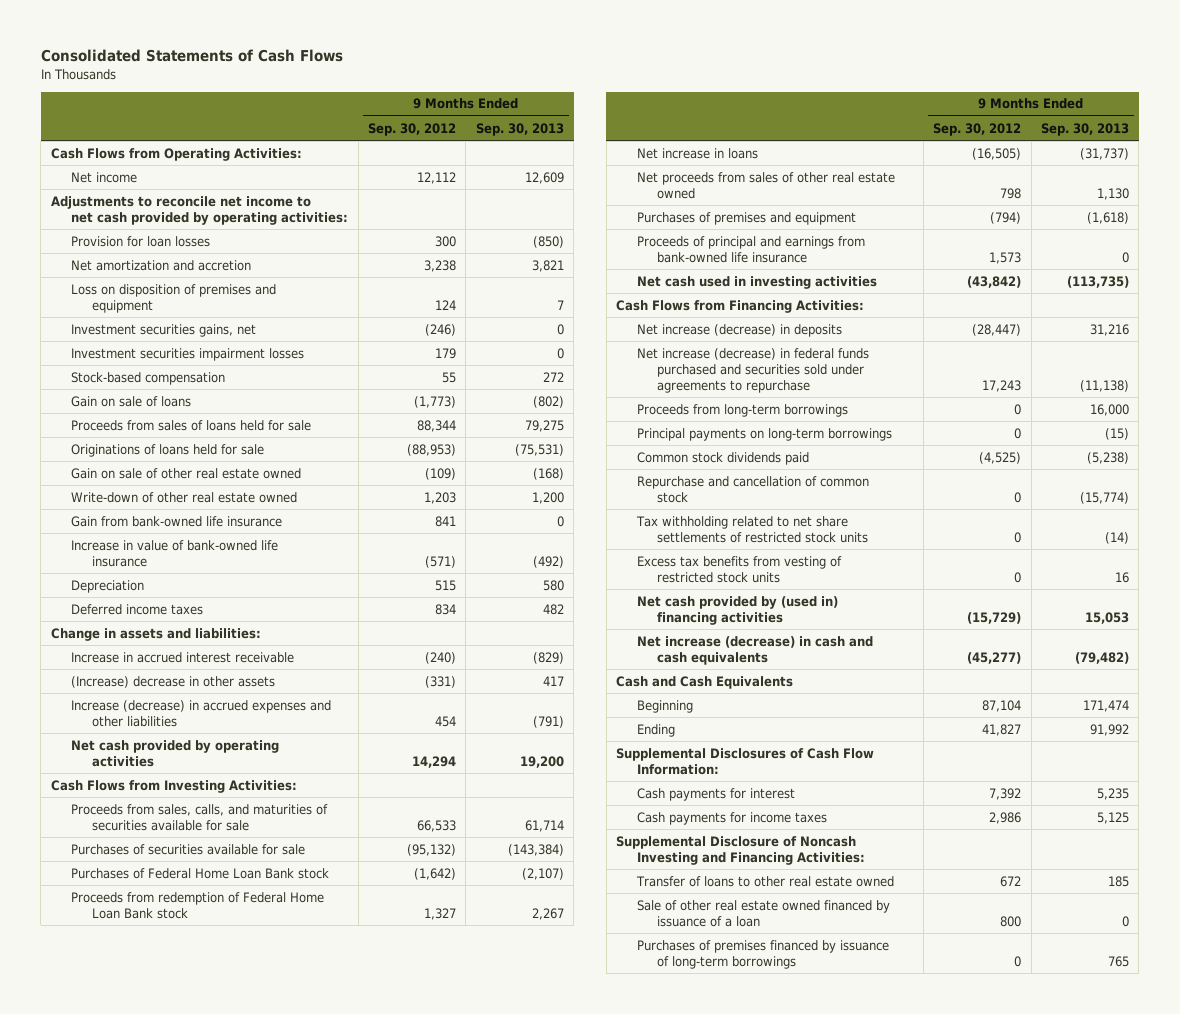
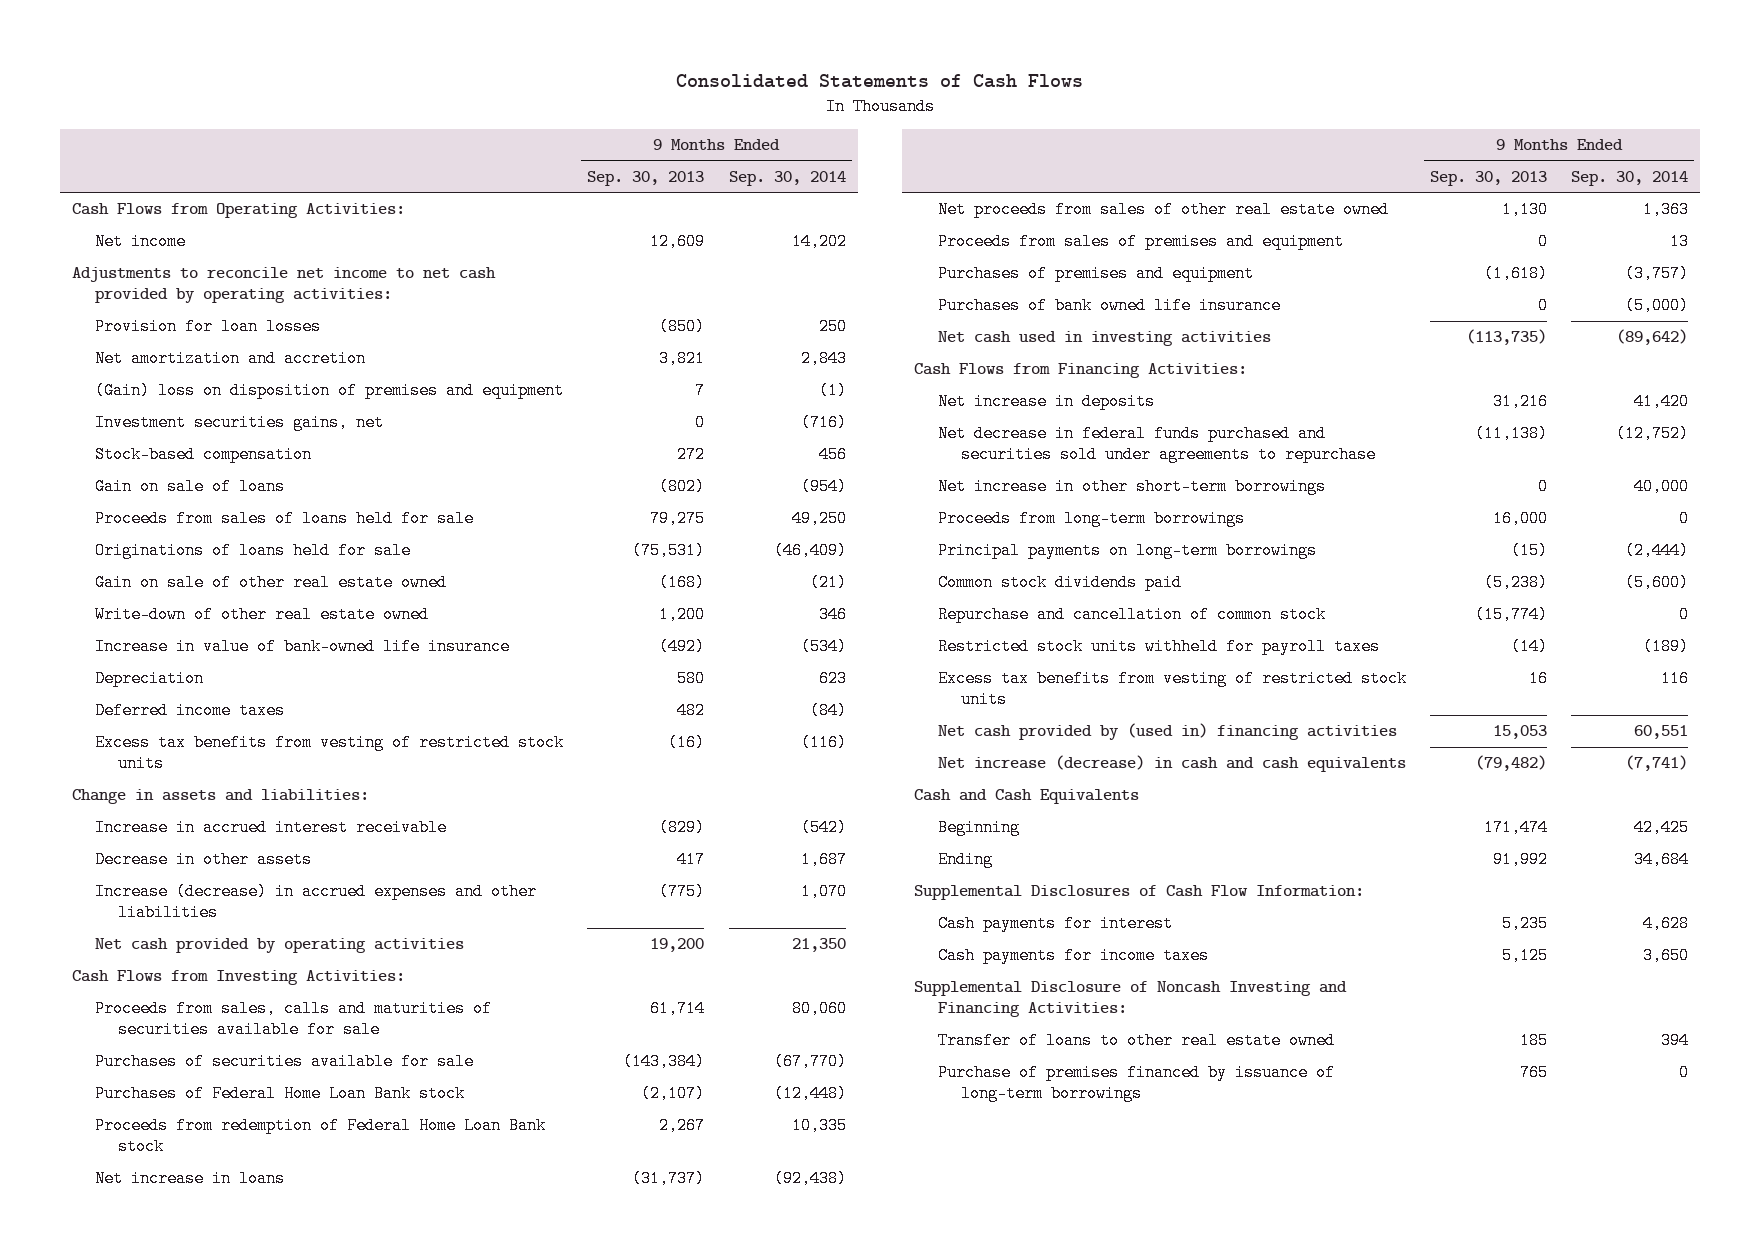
[368,122,457,136] Sep. 30, 2012 -> none
none -> [728,170,846,186] Sep. 30, 2014
[71,283,277,313] Loss on disposition of premises and equipment -> [94,382,564,400] (Gain) loss on disposition of premises and equipment
[71,347,305,361] Investment securities impairment losses -> none
[71,515,283,527] Gain from bank-owned life insurance -> none
none -> [94,734,564,773] Excess tax benefits from vesting of restricted stock units
[71,675,276,688] (Increase) decrease in other assets -> [94,851,312,869] Decrease in other assets
[532,715,564,728] (791) -> [659,883,706,901] (775)
[71,803,329,831] Proceeds from sales, calls, and maturities of securities available for sale -> [94,1000,492,1039] Proceeds from sales, calls and maturities of securities available for sale
none -> [937,233,1344,251] Proceeds from sales of premises and equipment
[636,235,865,263] Proceeds of principal and earnings from bank-owned life insurance -> none
none -> [937,297,1281,315] Purchases of bank owned life insurance
[636,323,842,337] Net increase (decrease) in deposits -> [937,393,1155,411] Net increase in deposits
[636,347,869,393] Net increase (decrease) in federal funds purchased and securities sold under agreements to repurchase -> [937,425,1376,464] Net decrease in federal funds purchased and securities sold under agreements to repurchase
none -> [937,478,1326,496] Net increase in other short-term borrowings
[635,515,869,543] Tax withholding related to net share settlements of restricted stock units -> [937,638,1380,656] Restricted stock units withheld for payroll taxes
[636,899,890,927] Sale of other real estate owned financed by issuance of a loan -> none
[636,939,889,969] Purchases of premises financed by issuance of long-term borrowings -> [937,1064,1335,1103] Purchase of premises financed by issuance of long-term borrowings

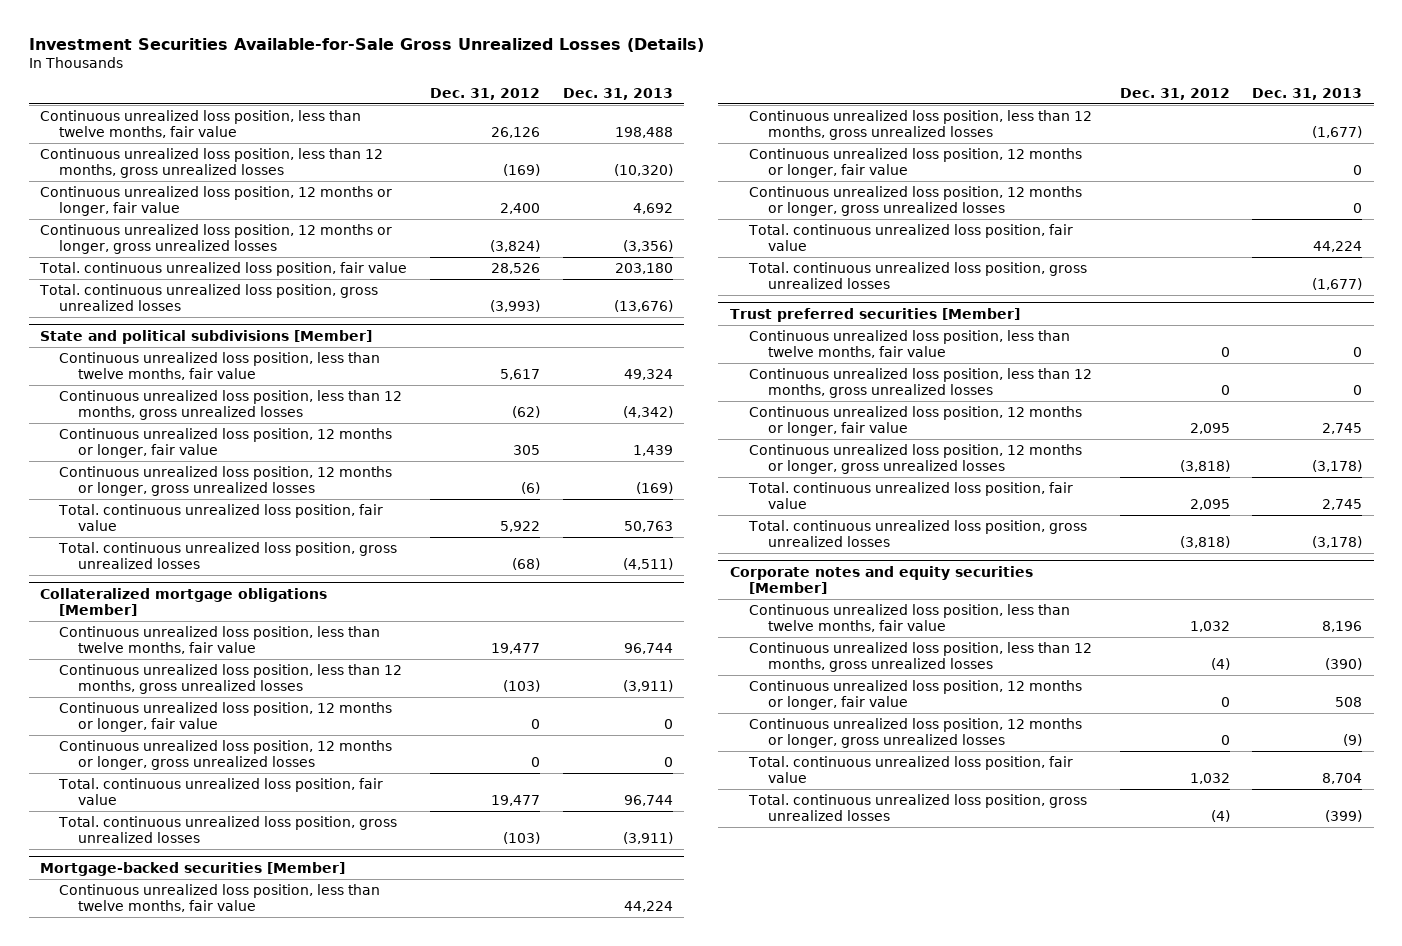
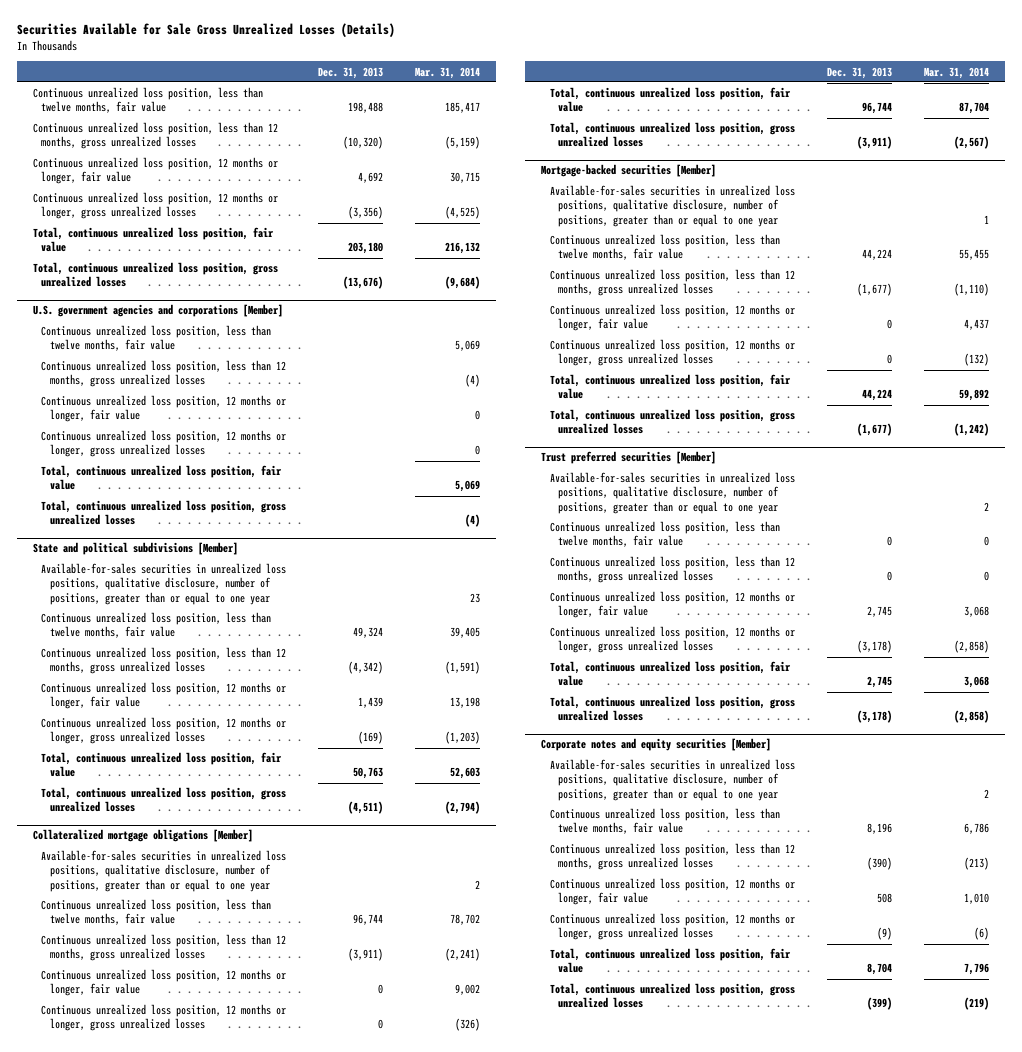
[28,37,704,52] Investment Securities Available-for-Sale Gross Unrealized Losses (Details) -> [16,23,395,38] Securities Available for Sale Gross Unrealized Losses (Details)
[429,87,540,100] Dec. 31, 2012 -> none
none -> [415,66,481,79] Mar. 31, 2014
[38,262,407,277] Total. continuous unrealized loss position, fair value -> [32,227,274,253] Total, continuous unrealized loss position, fair value
[38,284,378,312] Total. continuous unrealized loss position, gross unrealized losses -> [32,262,278,288] Total, continuous unrealized loss position, gross unrealized losses
none -> [32,304,283,318] U.S. government agencies and corporations [Member]
none -> [41,325,272,352] Continuous unrealized loss position, less than twelve months, fair value
none -> [41,360,287,388] Continuous unrealized loss position, less than 12 months, gross unrealized losses
none -> [41,395,287,423] Continuous unrealized loss position, 12 months or longer, fair value
none -> [41,430,287,458] Continuous unrealized loss position, 12 months or longer, gross unrealized losses
none -> [41,465,283,491] Total, continuous unrealized loss position, fair value
none -> [41,500,287,526] Total, continuous unrealized loss position, gross unrealized losses
none -> [41,563,287,605] Available-for-sales securities in unrealized loss positions, qualitative disclosure, number of positions, greater than or equal to one year
[57,504,383,532] Total. continuous unrealized loss position, fair value -> [41,752,283,778] Total, continuous unrealized loss position, fair value
[57,542,397,570] Total. continuous unrealized loss position, gross unrealized losses -> [41,787,287,813] Total, continuous unrealized loss position, gross unrealized losses
none -> [41,850,287,892] Available-for-sales securities in unrealized loss positions, qualitative disclosure, number of positions, greater than or equal to one year
[57,778,383,806] Total. continuous unrealized loss position, fair value -> [549,87,791,113] Total, continuous unrealized loss position, fair value
[57,816,397,844] Total. continuous unrealized loss position, gross unrealized losses -> [549,122,795,148] Total, continuous unrealized loss position, gross unrealized losses
none -> [549,185,795,227] Available-for-sales securities in unrealized loss positions, qualitative disclosure, number of positions, greater than or equal to one year
[747,224,1073,252] Total. continuous unrealized loss position, fair value -> [549,374,791,400] Total, continuous unrealized loss position, fair value
[747,262,1087,290] Total. continuous unrealized loss position, gross unrealized losses -> [549,409,795,435] Total, continuous unrealized loss position, gross unrealized losses
none -> [549,472,795,514] Available-for-sales securities in unrealized loss positions, qualitative disclosure, number of positions, greater than or equal to one year
[747,482,1073,510] Total. continuous unrealized loss position, fair value -> [549,661,791,687] Total, continuous unrealized loss position, fair value
[747,520,1087,548] Total. continuous unrealized loss position, gross unrealized losses -> [549,696,795,722] Total, continuous unrealized loss position, gross unrealized losses
none -> [549,759,795,801] Available-for-sales securities in unrealized loss positions, qualitative disclosure, number of positions, greater than or equal to one year
[747,756,1073,784] Total. continuous unrealized loss position, fair value -> [549,948,791,974] Total, continuous unrealized loss position, fair value
[747,794,1087,822] Total. continuous unrealized loss position, gross unrealized losses -> [549,983,795,1009] Total, continuous unrealized loss position, gross unrealized losses

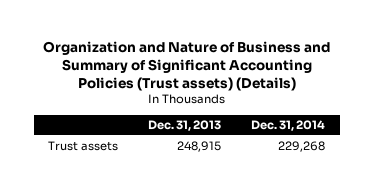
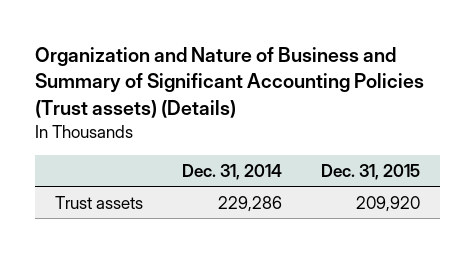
[148,120,222,132] Dec. 31, 2013 -> none
none -> [321,163,421,180] Dec. 31, 2015
[277,141,325,153] 229,268 -> [218,195,283,212] 229,286

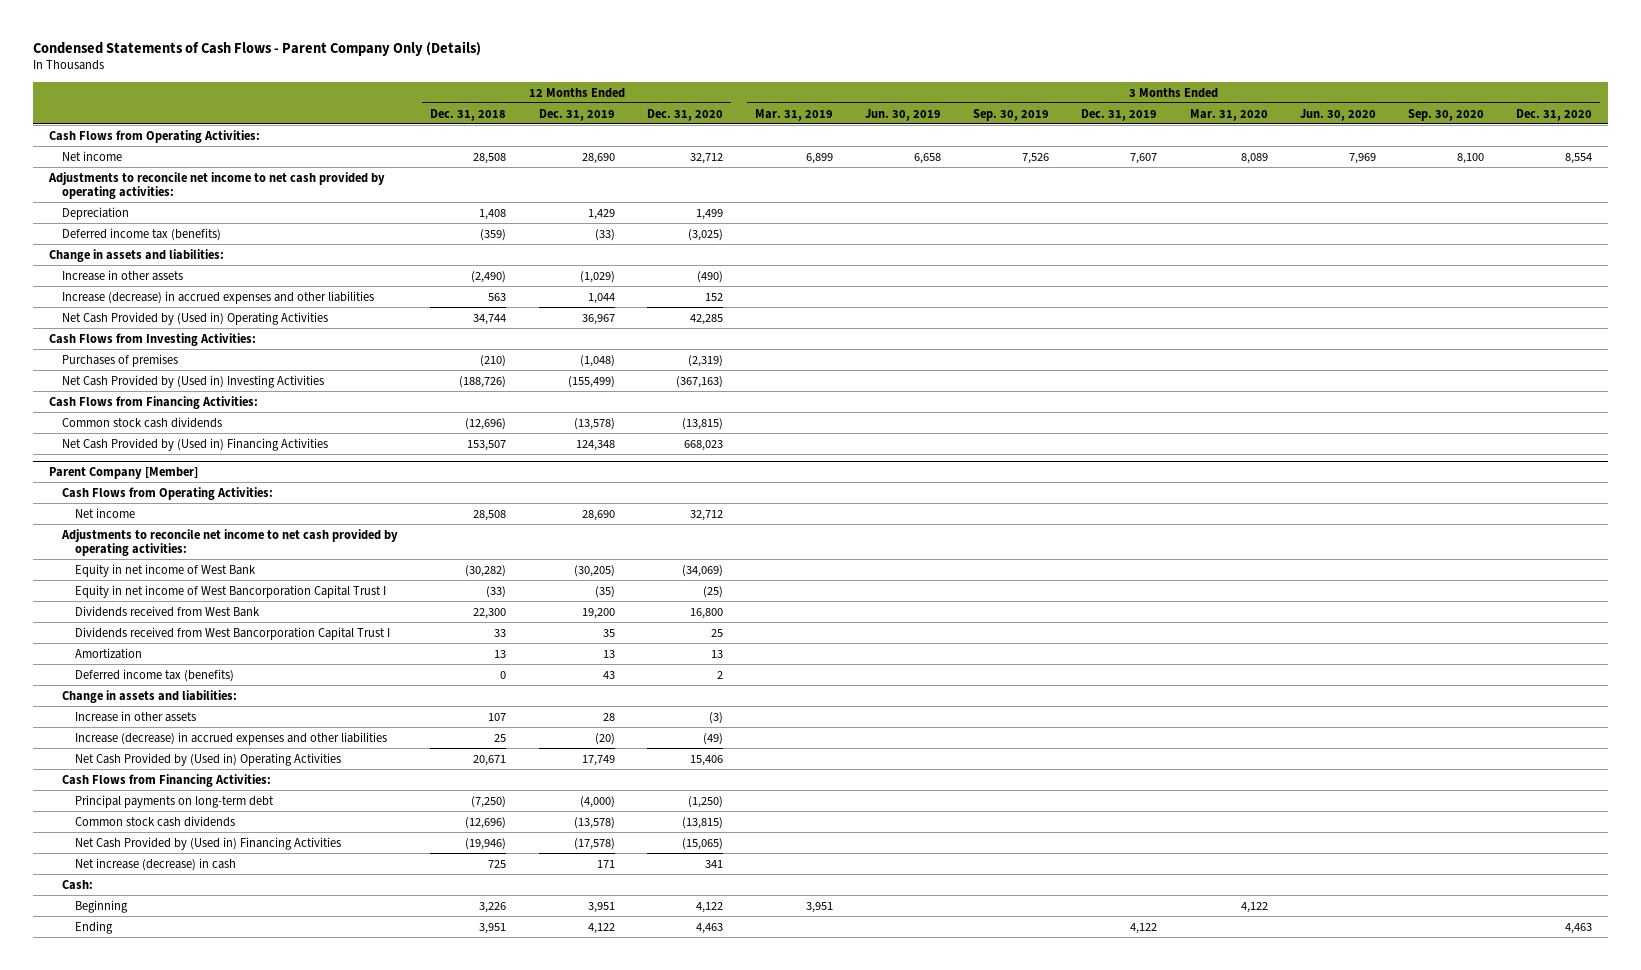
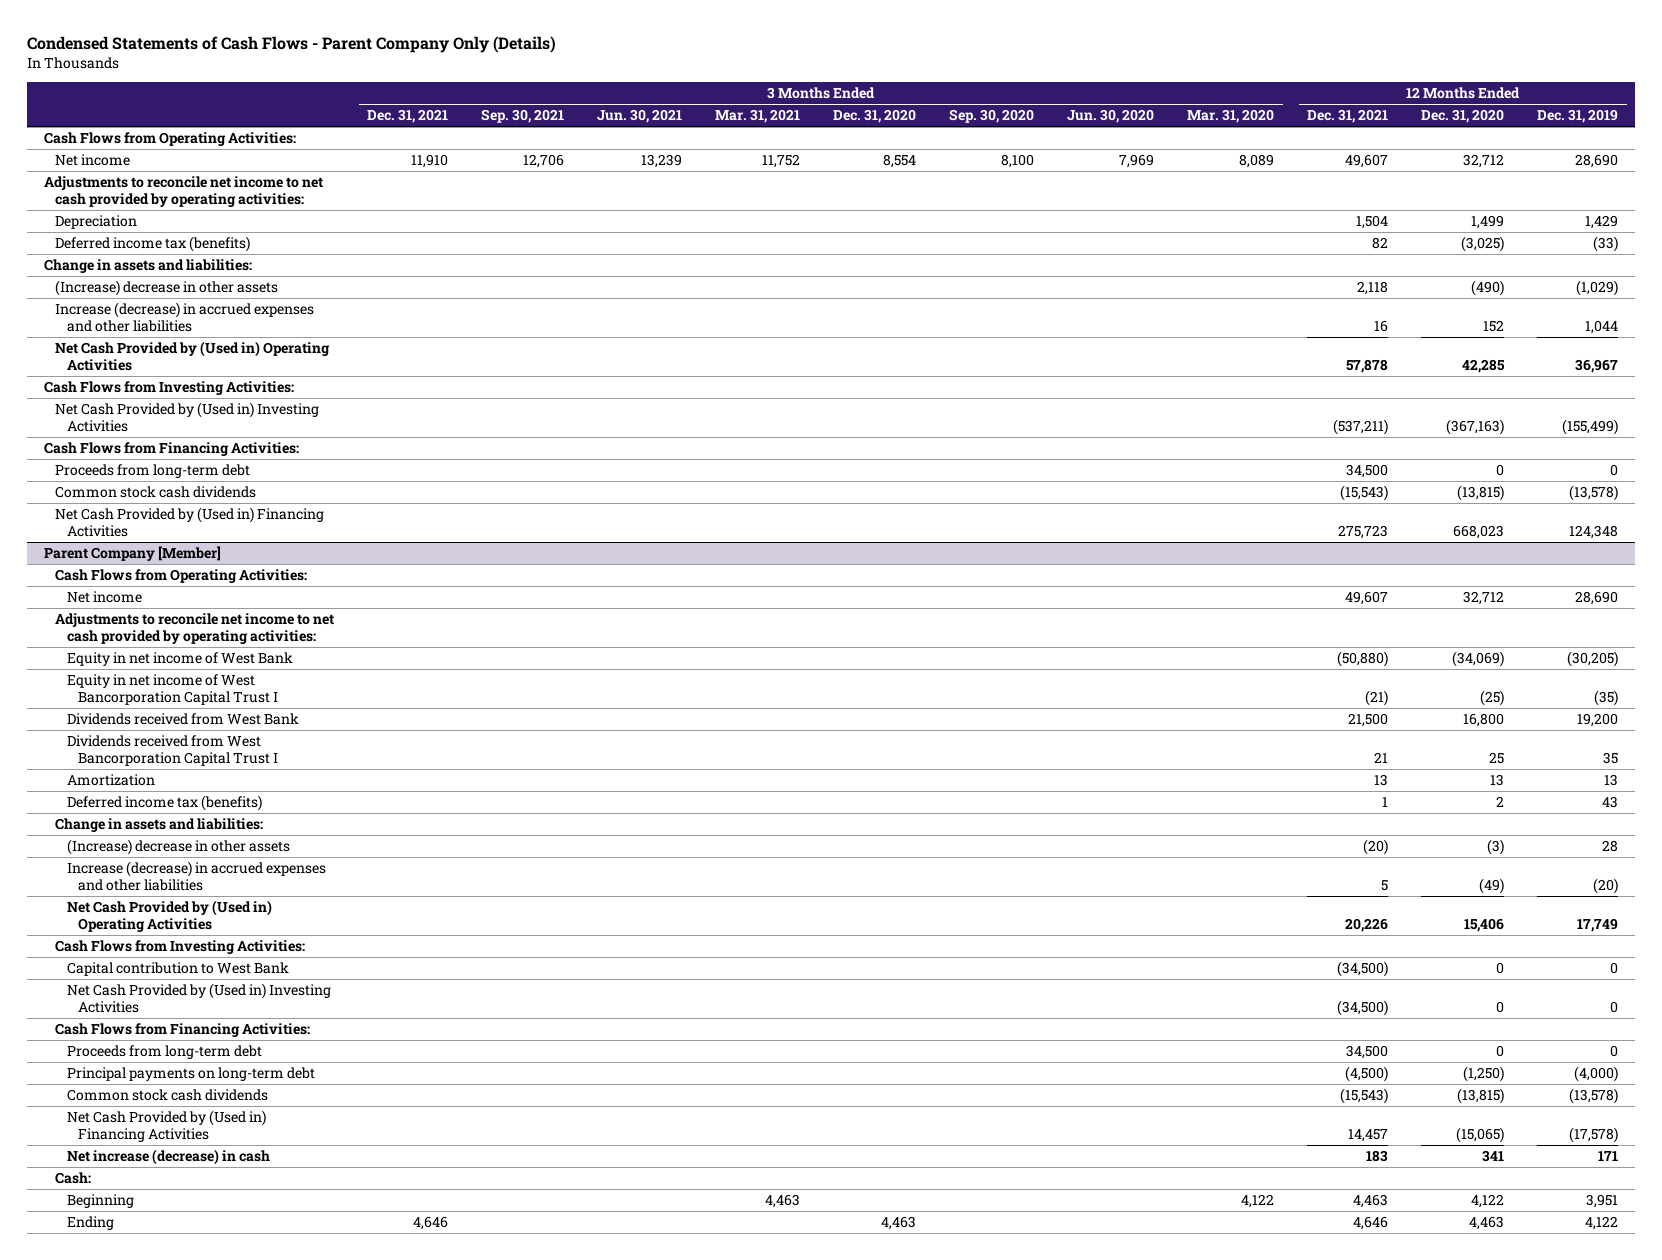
[430,108,507,121] Dec. 31, 2018 -> none
[754,108,833,121] Mar. 31, 2019 -> none
[865,108,942,121] Jun. 30, 2019 -> none
[973,108,1050,121] Sep. 30, 2019 -> none
[1081,108,1158,121] Dec. 31, 2019 -> none
none -> [367,109,449,124] Dec. 31, 2021
none -> [481,109,565,124] Sep. 30, 2021
none -> [597,109,683,124] Jun. 30, 2021
none -> [715,109,801,124] Mar. 31, 2021
none -> [1307,109,1389,124] Dec. 31, 2021
[62,269,184,281] Increase in other assets -> [55,280,279,297] (Increase) decrease in other assets
[62,353,179,367] Purchases of premises -> none
none -> [55,464,251,479] Proceeds from long-term debt
[75,710,197,722] Increase in other assets -> [66,839,290,856] (Increase) decrease in other assets
none -> [55,940,306,955] Cash Flows from Investing Activities:
none -> [66,962,289,977] Capital contribution to West Bank
none -> [66,983,331,1013] Net Cash Provided by (Used in) Investing Activities
none -> [66,1045,262,1060] Proceeds from long-term debt

